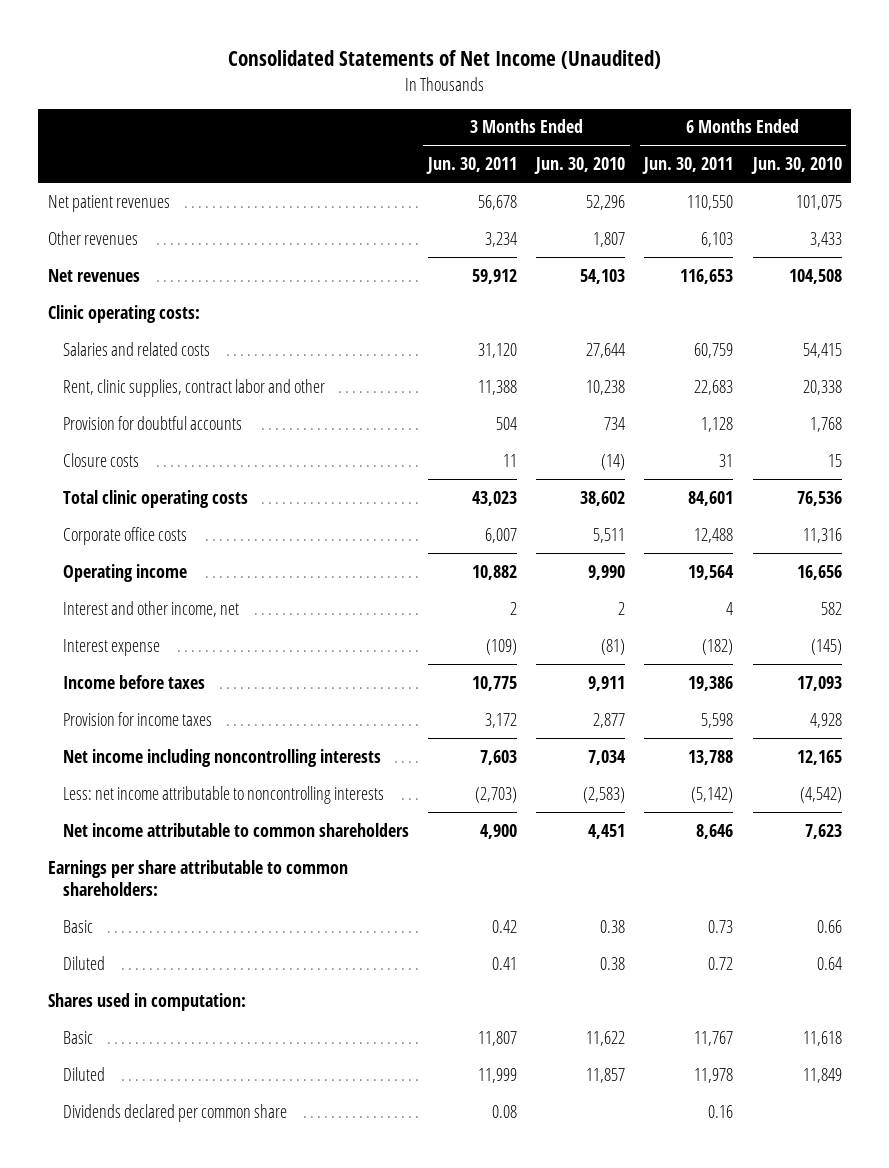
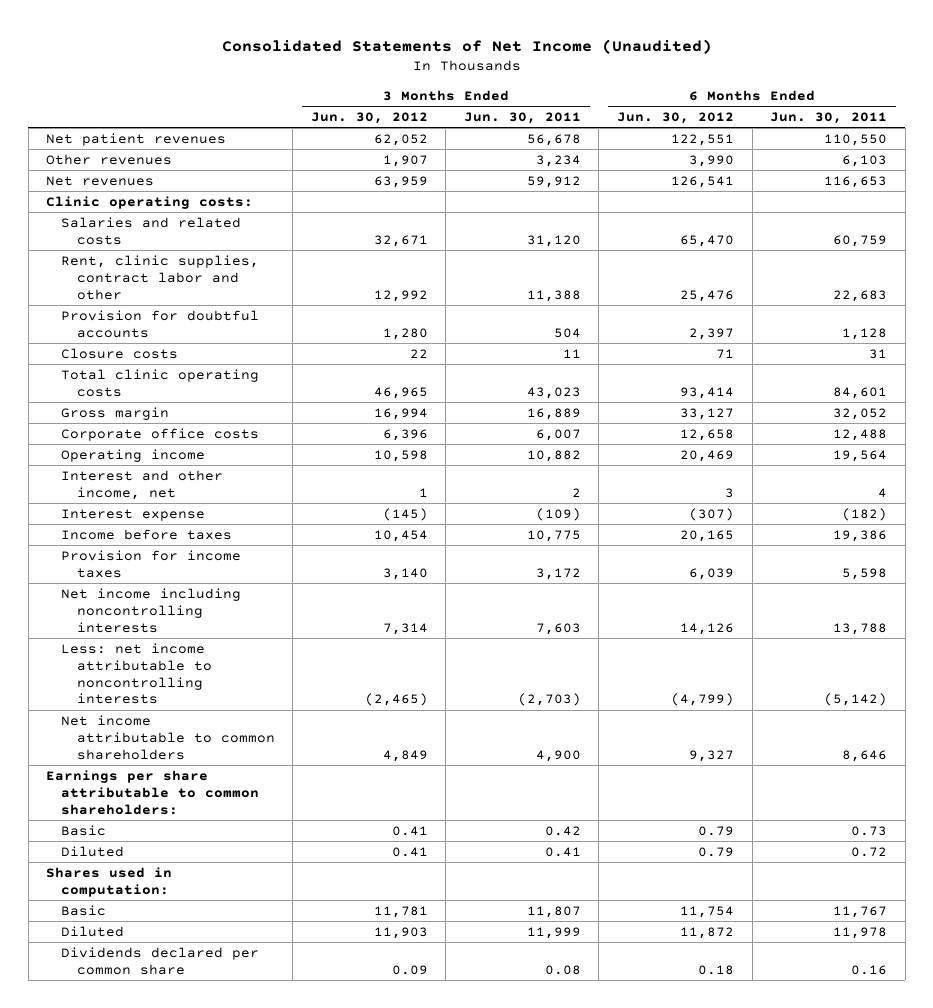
[534,157,626,175] Jun. 30, 2010 -> none
[750,157,842,175] Jun. 30, 2010 -> none
none -> [310,112,428,125] Jun. 30, 2012
none -> [617,112,735,125] Jun. 30, 2012
none -> [61,406,170,420] Gross margin

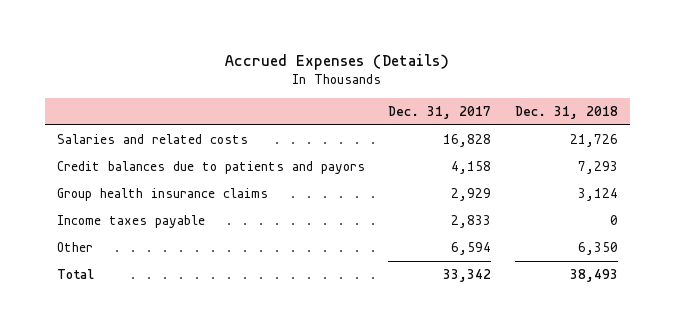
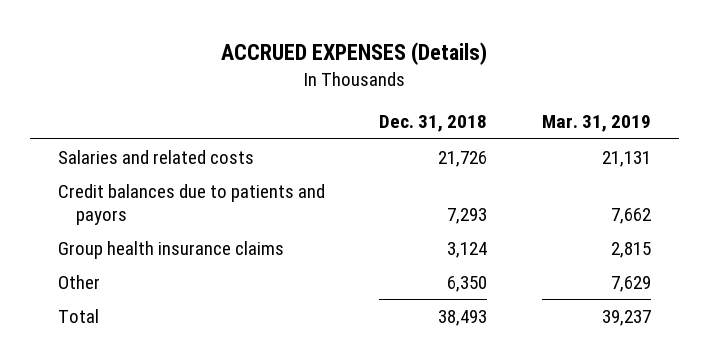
[225,54,450,71] Accrued Expenses (Details) -> [221,41,488,65] ACCRUED EXPENSES (Details)
[388,105,492,119] Dec. 31, 2017 -> none
none -> [542,115,652,133] Mar. 31, 2019
[56,214,205,228] Income taxes payable -> none

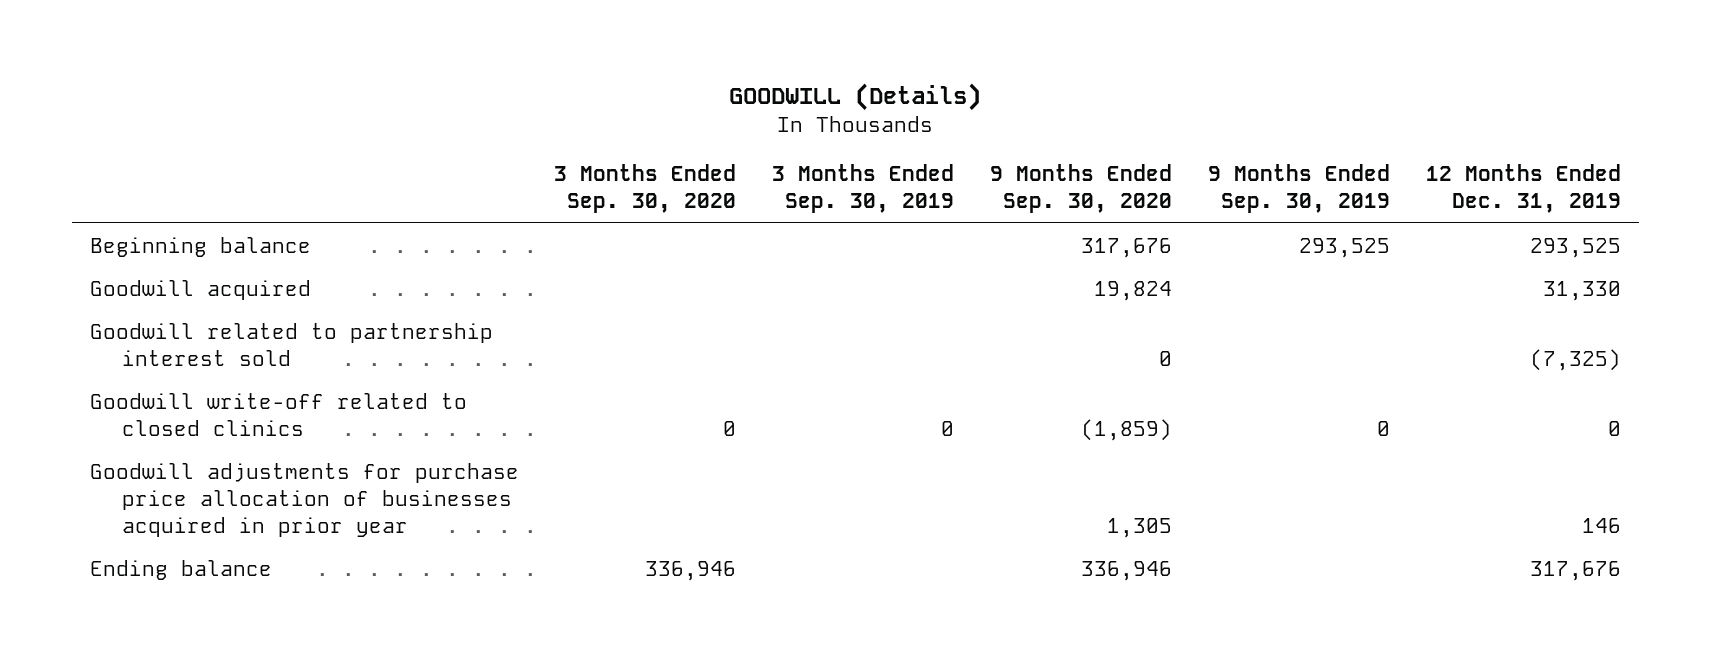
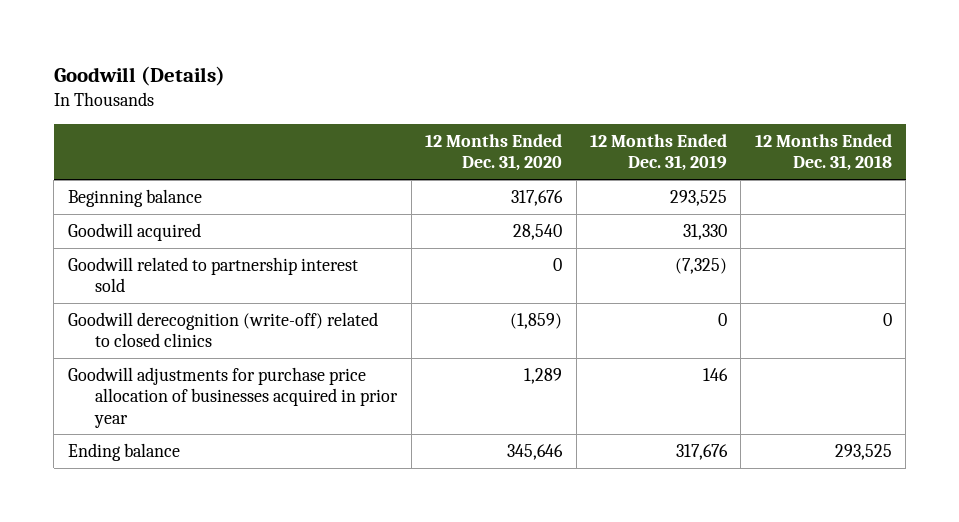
[729,82,982,111] GOODWILL (Details) -> [53,65,225,86] Goodwill (Details)
[554,164,737,214] 3 Months Ended Sep. 30, 2020 -> none
[772,164,955,214] 3 Months Ended Sep. 30, 2019 -> none
[990,164,1173,214] 9 Months Ended Sep. 30, 2020 -> none
[1208,164,1391,214] 9 Months Ended Sep. 30, 2019 -> none
none -> [425,134,563,172] 12 Months Ended Dec. 31, 2020
none -> [754,134,892,172] 12 Months Ended Dec. 31, 2018
[89,392,467,436] Goodwill write-off related to closed clinics -> [67,312,378,348] Goodwill derecognition (write-off) related to closed clinics

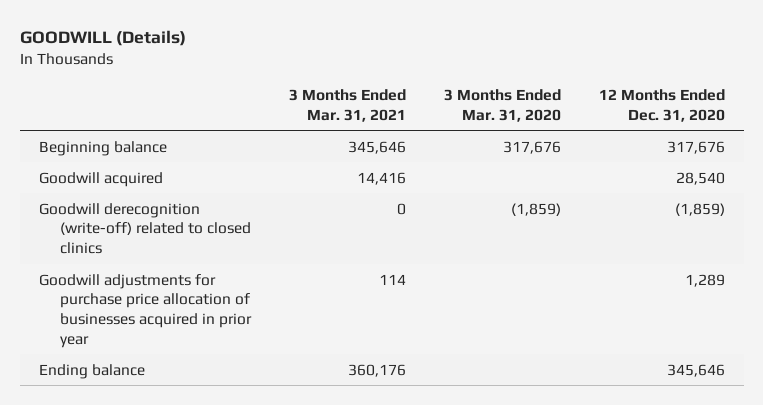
[53,65,225,86] Goodwill (Details) -> [19,30,186,47] GOODWILL (Details)
[589,134,727,172] 12 Months Ended Dec. 31, 2019 -> none
[754,134,892,172] 12 Months Ended Dec. 31, 2018 -> none
none -> [288,88,406,122] 3 Months Ended Mar. 31, 2021
none -> [443,88,561,122] 3 Months Ended Mar. 31, 2020
[67,257,358,293] Goodwill related to partnership interest sold -> none

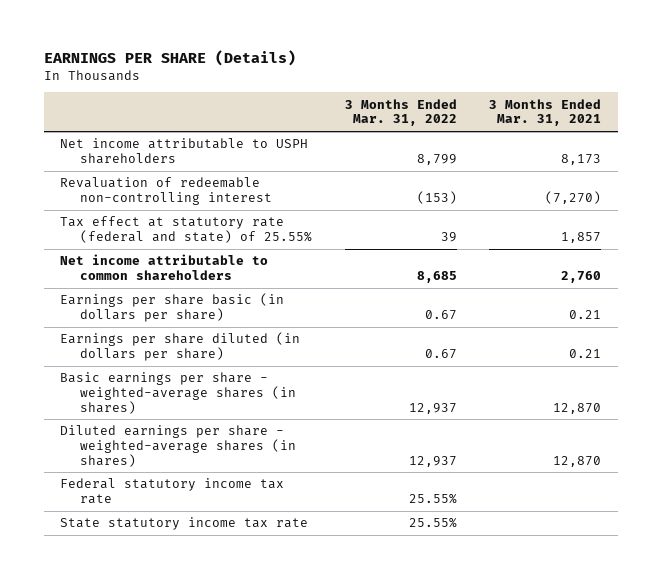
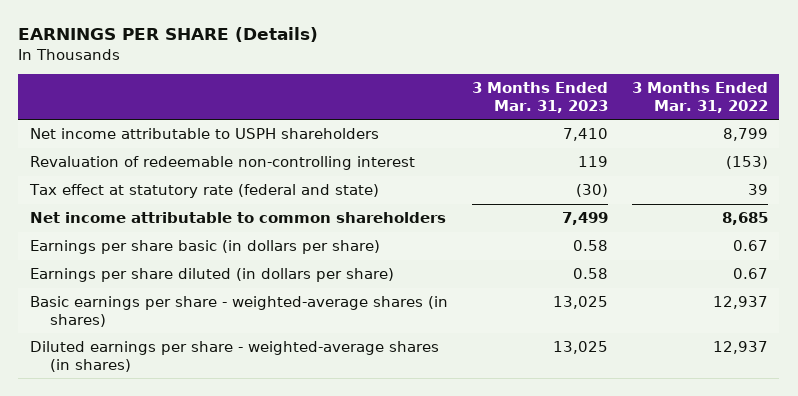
[489,98,602,127] 3 Months Ended Mar. 31, 2021 -> none
none -> [471,81,608,113] 3 Months Ended Mar. 31, 2023
[60,216,312,244] Tax effect at statutory rate (federal and state) of 25.55% -> [28,184,379,199] Tax effect at statutory rate (federal and state)
[60,478,285,505] Federal statutory income tax rate -> none
[60,517,309,531] State statutory income tax rate -> none

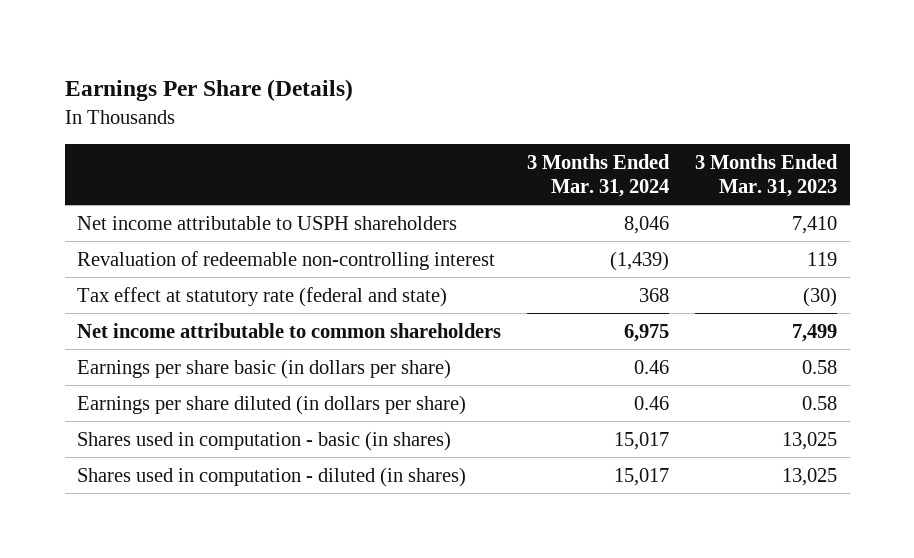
[18,27,319,43] EARNINGS PER SHARE (Details) -> [64,79,353,102] Earnings Per Share (Details)
[631,81,768,113] 3 Months Ended Mar. 31, 2022 -> none
none -> [527,153,671,197] 3 Months Ended Mar. 31, 2024
[29,296,448,327] Basic earnings per share - weighted-average shares (in shares) -> [77,430,452,451] Shares used in computation - basic (in shares)
[29,341,439,372] Diluted earnings per share - weighted-average shares (in shares) -> [77,466,467,487] Shares used in computation - diluted (in shares)

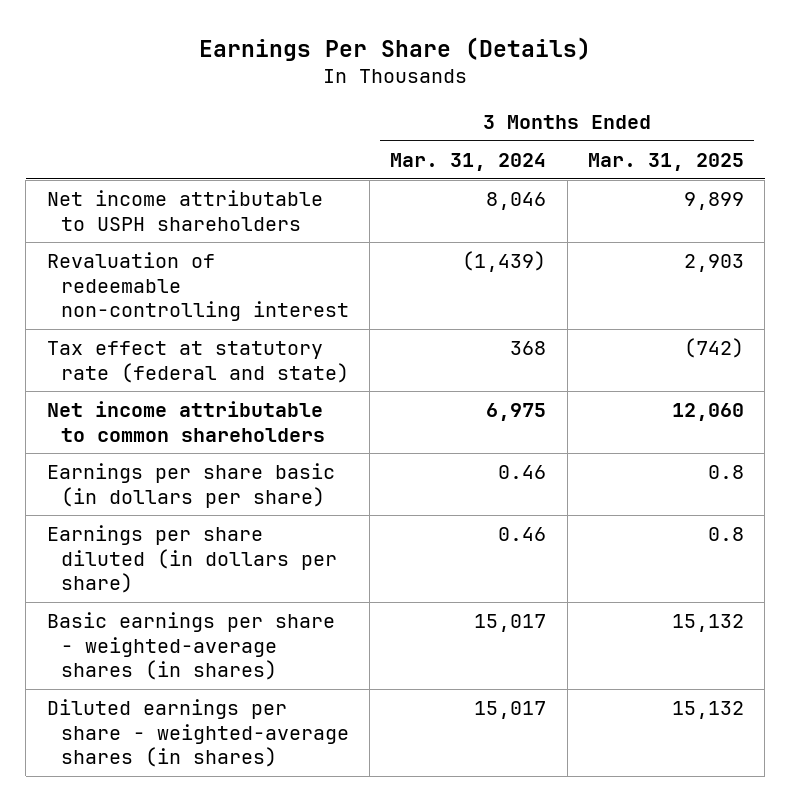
[694,153,838,197] 3 Months Ended Mar. 31, 2023 -> none
none -> [588,152,745,171] Mar. 31, 2025
[77,430,452,451] Shares used in computation - basic (in shares) -> [46,612,335,680] Basic earnings per share - weighted-average shares (in shares)
[77,466,467,487] Shares used in computation - diluted (in shares) -> [46,699,349,767] Diluted earnings per share - weighted-average shares (in shares)

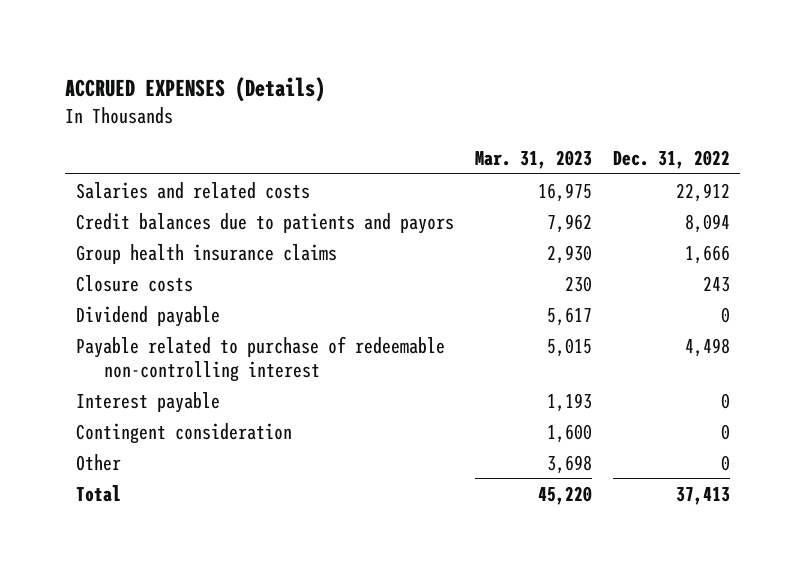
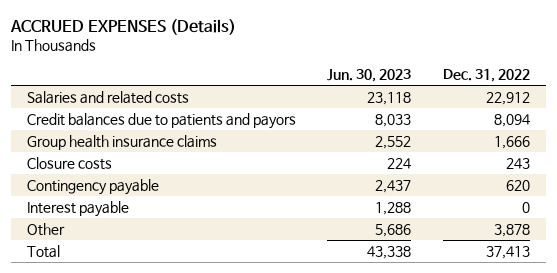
[474,150,592,170] Mar. 31, 2023 -> none
none -> [327,68,412,82] Jun. 30, 2023
[75,305,220,327] Dividend payable -> none
[75,335,445,382] Payable related to purchase of redeemable non-controlling interest -> none
none -> [26,178,159,195] Contingency payable
[75,422,292,444] Contingent consideration -> none
[720,454,730,471] 0 -> [493,223,530,237] 3,878

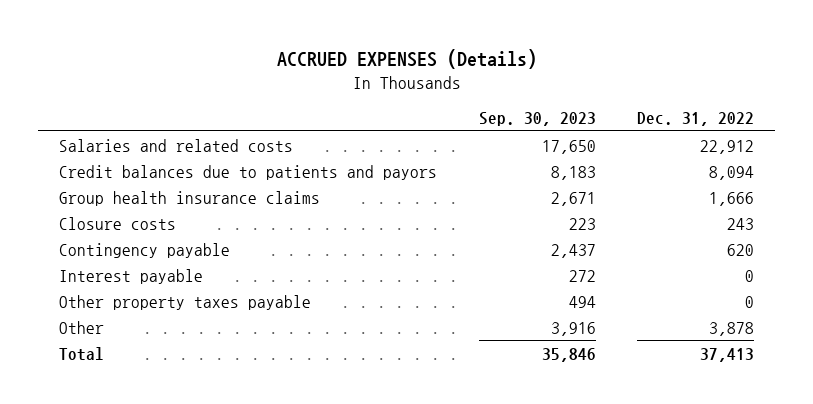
[327,68,412,82] Jun. 30, 2023 -> none
none -> [478,112,596,127] Sep. 30, 2023
none -> [58,294,311,310] Other property taxes payable

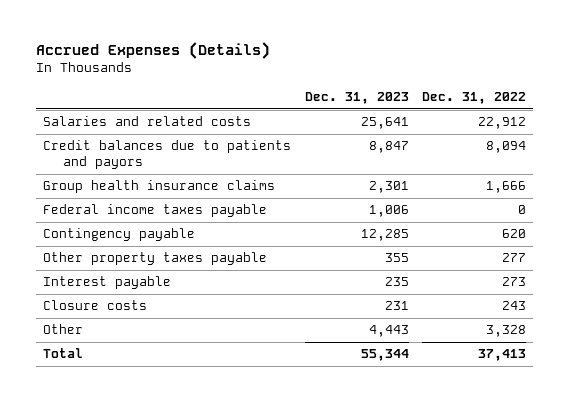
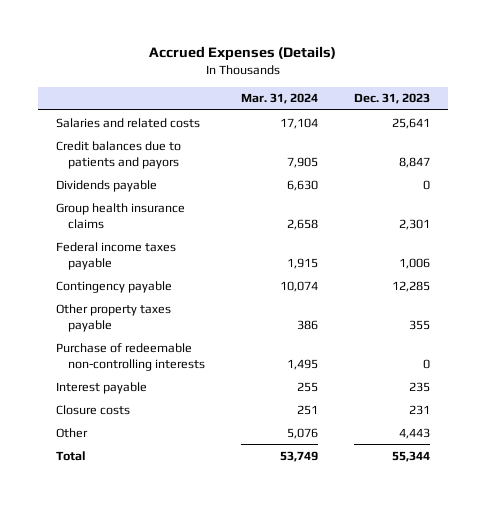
[422,92,527,105] Dec. 31, 2022 -> none
none -> [241,93,319,105] Mar. 31, 2024
none -> [55,179,157,192] Dividends payable
none -> [55,342,206,371] Purchase of redeemable non-controlling interests

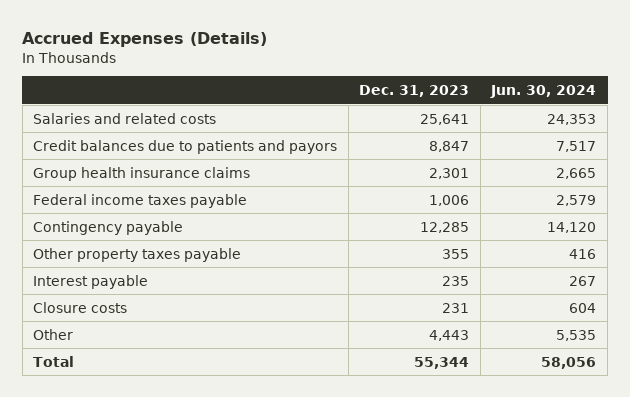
[241,93,319,105] Mar. 31, 2024 -> none
none -> [490,85,597,99] Jun. 30, 2024
[55,179,157,192] Dividends payable -> none
[55,342,206,371] Purchase of redeemable non-controlling interests -> none

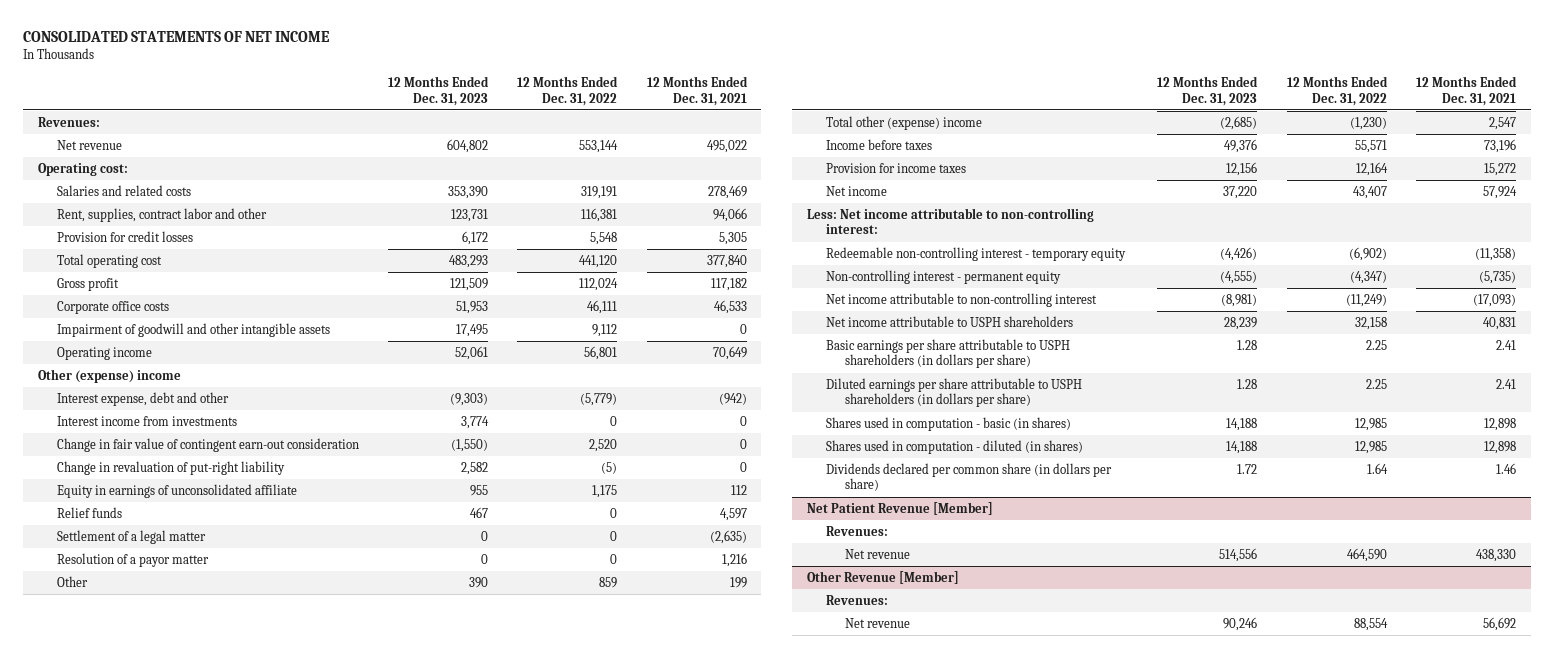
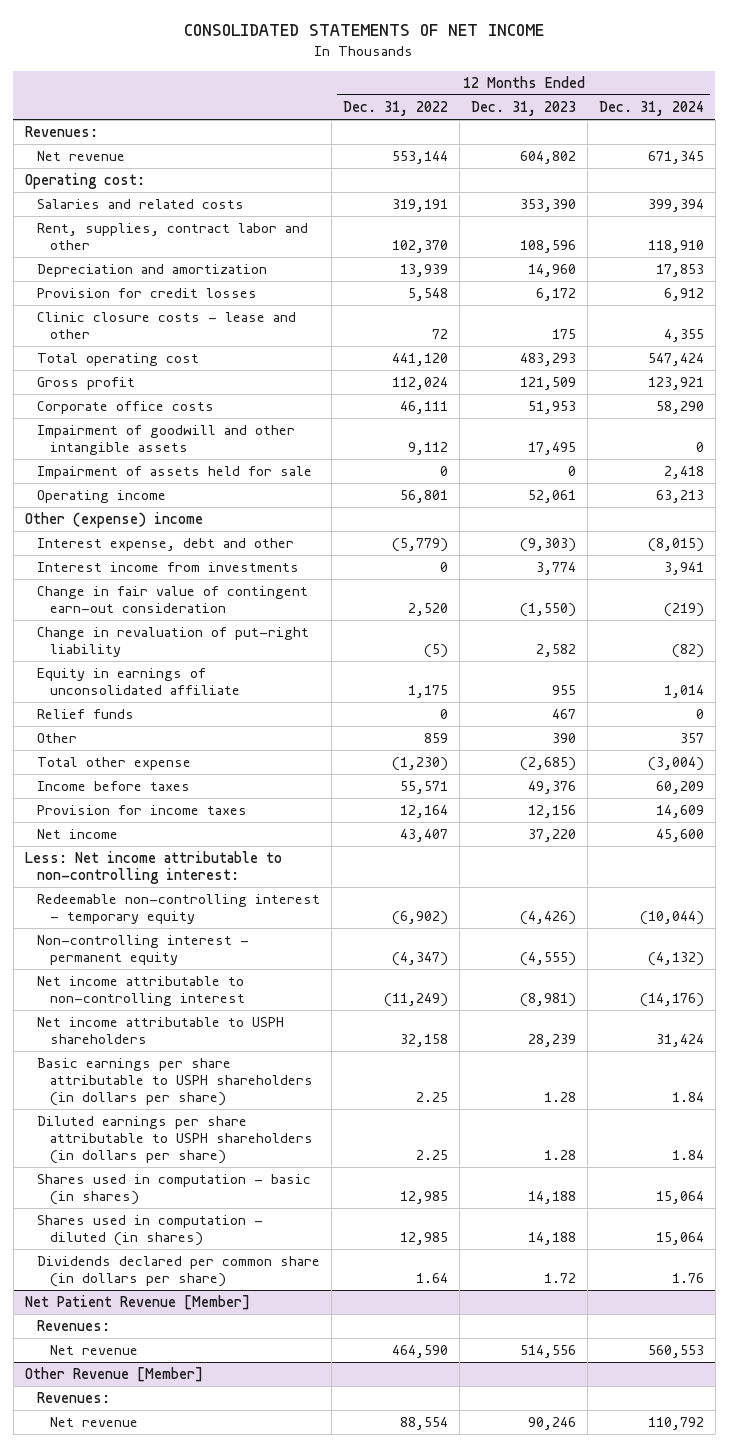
[646,76,748,106] 12 Months Ended Dec. 31, 2021 -> none
none -> [598,101,704,117] Dec. 31, 2024
[450,208,488,222] 123,731 -> [520,240,577,254] 108,596
[581,207,618,222] 116,381 -> [392,240,449,254] 102,370
none -> [37,264,268,278] Depreciation and amortization
none -> [37,312,297,340] Clinic closure costs - lease and other
none -> [37,466,313,480] Impairment of assets held for sale
[56,529,206,544] Settlement of a legal matter -> none
[56,552,209,567] Resolution of a payor matter -> none
[825,115,982,130] Total other (expense) income -> [37,757,192,771] Total other expense

